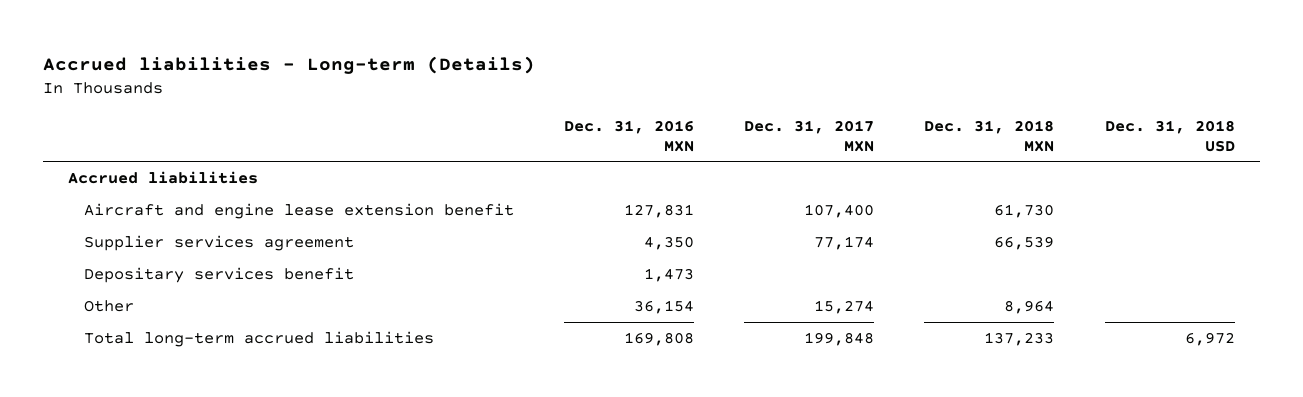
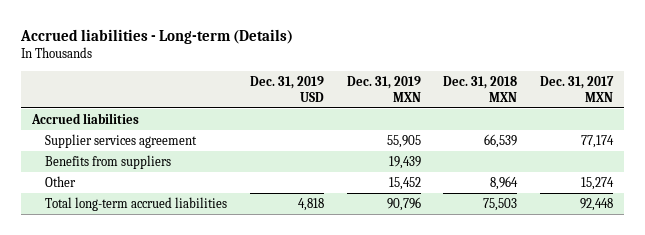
[564,119,695,152] Dec. 31, 2016 MXN -> none
[1104,119,1235,152] Dec. 31, 2018 USD -> none
none -> [249,76,324,102] Dec. 31, 2019 USD
none -> [346,76,421,102] Dec. 31, 2019 MXN
[83,202,514,219] Aircraft and engine lease extension benefit -> none
[83,266,354,283] Depositary services benefit -> none
none -> [45,154,172,169] Benefits from suppliers
[804,331,875,346] 199,848 -> [579,197,613,211] 92,448
[984,331,1055,346] 137,233 -> [483,197,518,211] 75,503

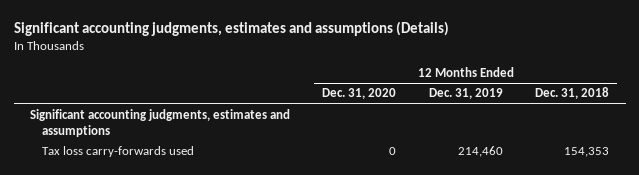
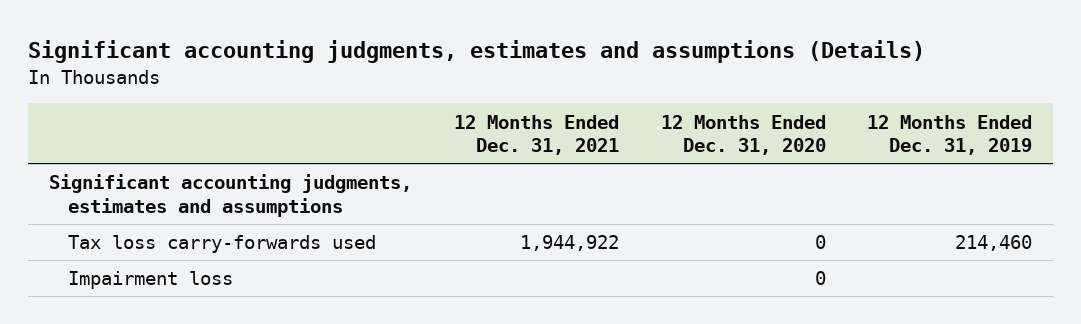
[535,87,610,100] Dec. 31, 2018 -> none
none -> [453,114,619,156] 12 Months Ended Dec. 31, 2021
none -> [67,271,233,290] Impairment loss

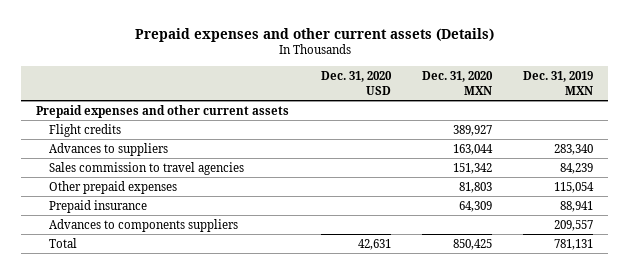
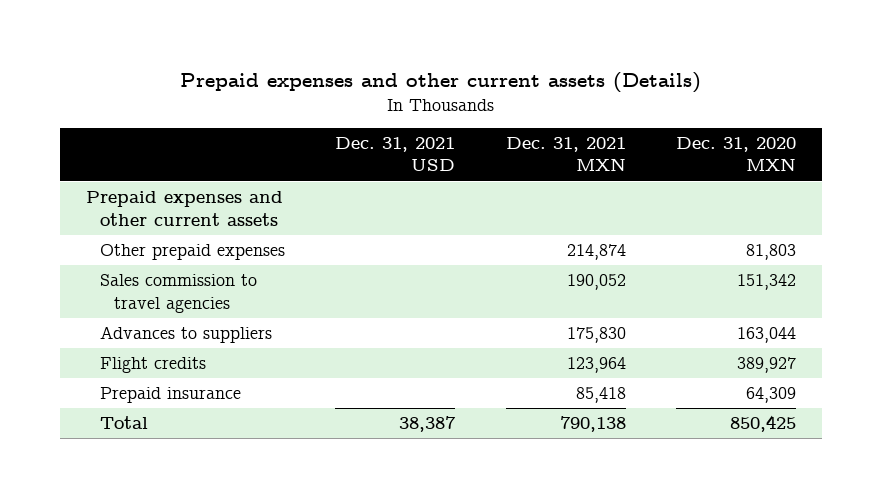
[320,70,392,95] Dec. 31, 2020 USD -> none
[522,70,593,95] Dec. 31, 2019 MXN -> none
none -> [335,137,456,172] Dec. 31, 2021 USD
none -> [505,137,626,172] Dec. 31, 2021 MXN
[49,161,245,175] Sales commission to travel agencies -> [99,274,257,313] Sales commission to travel agencies
[49,142,169,156] Advances to suppliers -> [99,326,272,344] Advances to suppliers
[49,123,122,137] Flight credits -> [99,357,206,374] Flight credits
[49,218,239,232] Advances to components suppliers -> none

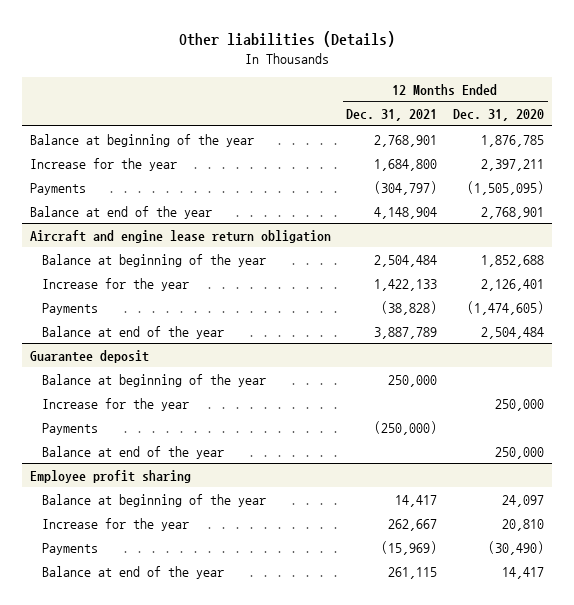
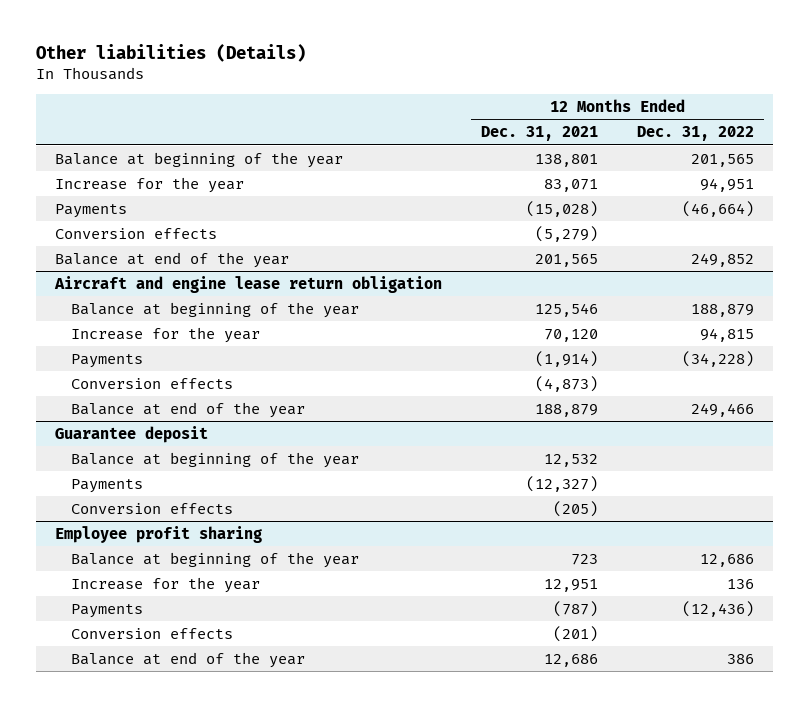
[452,109,544,122] Dec. 31, 2020 -> none
none -> [636,126,754,142] Dec. 31, 2022
[374,134,438,147] 2,768,901 -> [535,153,599,167] 138,801
[374,158,438,171] 1,684,800 -> [544,178,599,192] 83,071
[374,180,438,195] (304,797) -> [526,200,599,217] (15,028)
none -> [55,227,218,239] Conversion effects
[374,206,438,219] 4,148,904 -> [535,253,599,267] 201,565
[374,254,438,267] 2,504,484 -> [535,302,599,317] 125,546
[374,278,438,291] 1,422,133 -> [544,328,599,342] 70,120
[381,300,438,315] (38,828) -> [535,350,599,367] (1,914)
none -> [71,377,234,389] Conversion effects
[374,326,438,339] 3,887,789 -> [535,403,599,417] 188,879
[42,397,190,411] Increase for the year -> none
[42,445,225,459] Balance at end of the year -> none
[388,374,438,387] 250,000 -> [544,453,599,467] 12,532
[374,420,438,435] (250,000) -> [526,475,599,492] (12,327)
none -> [71,502,234,514] Conversion effects
[395,494,438,507] 14,417 -> [571,553,599,565] 723
[388,518,438,531] 262,667 -> [544,578,599,592] 12,951
[381,540,438,555] (15,969) -> [553,600,599,617] (787)
none -> [71,627,234,639] Conversion effects
[388,566,438,579] 261,115 -> [544,653,599,667] 12,686

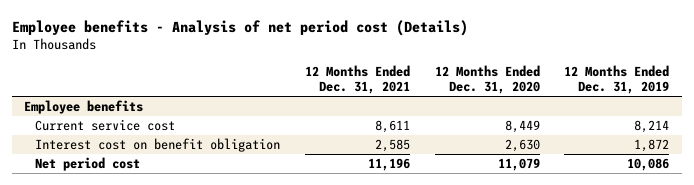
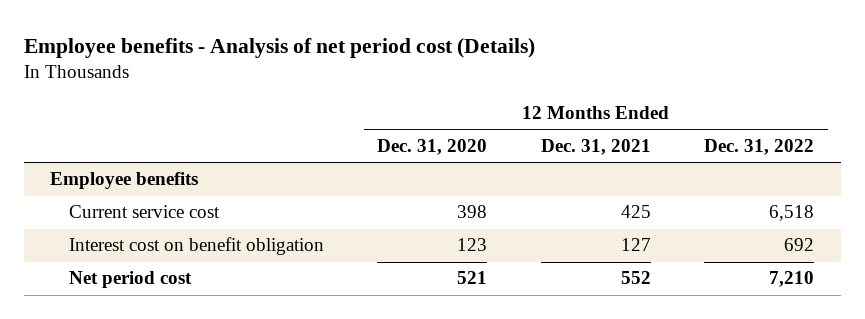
[564,64,670,95] 12 Months Ended Dec. 31, 2019 -> none
none -> [704,139,815,156] Dec. 31, 2022
[374,119,410,133] 8,611 -> [620,205,651,219] 425
[504,119,540,133] 8,449 -> [457,205,488,219] 398
[374,138,410,152] 2,585 -> [620,238,651,252] 127
[504,138,540,152] 2,630 -> [457,238,488,252] 123
[367,157,410,171] 11,196 -> [620,271,651,285] 552
[497,157,540,171] 11,079 -> [457,271,488,285] 521

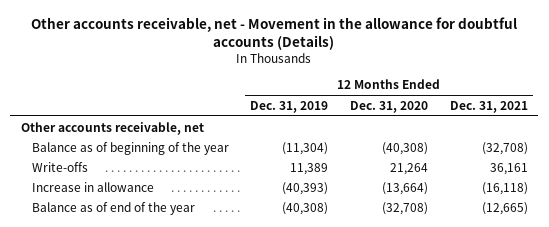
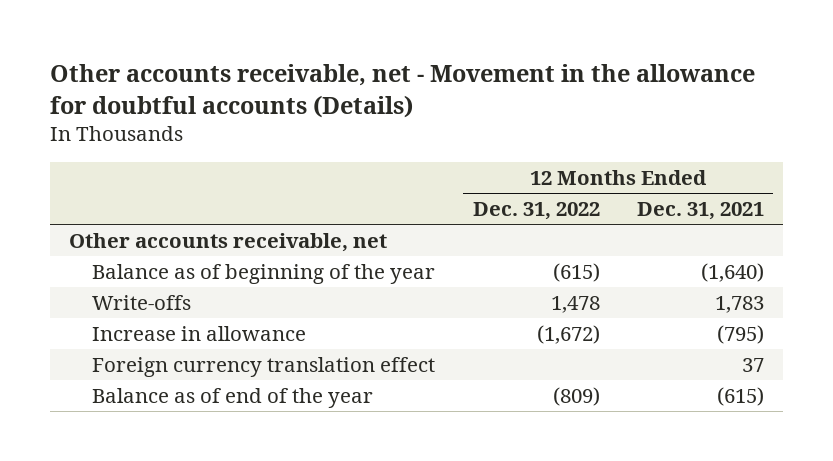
[250,100,329,113] Dec. 31, 2019 -> none
[349,100,428,113] Dec. 31, 2020 -> none
none -> [472,202,600,221] Dec. 31, 2022
[481,141,528,155] (32,708) -> [701,263,765,283] (1,640)
[489,162,528,175] 36,161 -> [715,296,765,314] 1,783
[481,181,528,195] (16,118) -> [717,325,765,345] (795)
none -> [92,357,436,378] Foreign currency translation effect
[481,201,528,215] (12,665) -> [717,387,765,407] (615)

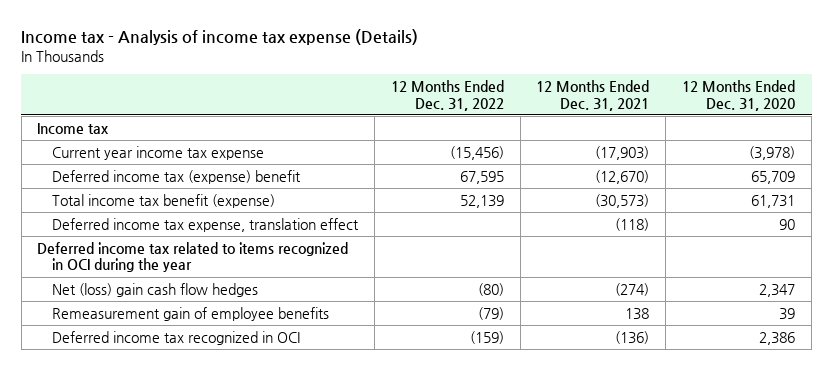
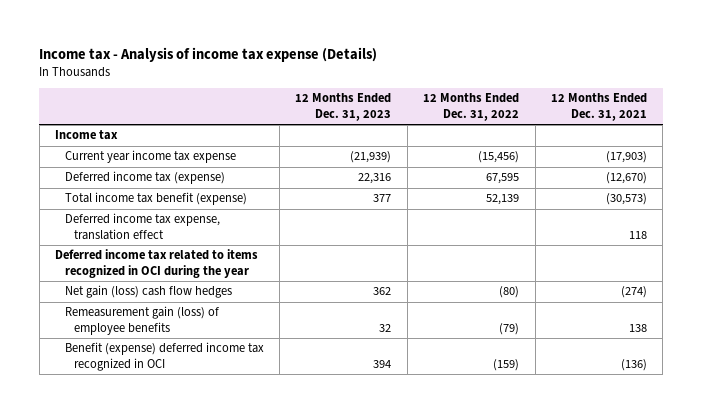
[682,80,796,111] 12 Months Ended Dec. 31, 2020 -> none
none -> [295,93,392,121] 12 Months Ended Dec. 31, 2023
[52,169,302,184] Deferred income tax (expense) benefit -> [64,171,225,185] Deferred income tax (expense)
[615,217,650,231] (118) -> [628,230,647,239] 118
[52,282,259,297] Net (loss) gain cash flow hedges -> [64,285,232,299] Net gain (loss) cash flow hedges
[52,306,330,321] Remeasurement gain of employee benefits -> [64,306,219,335] Remeasurement gain (loss) of employee benefits
[52,330,301,345] Deferred income tax recognized in OCI -> [64,342,264,371] Benefit (expense) deferred income tax recognized in OCI

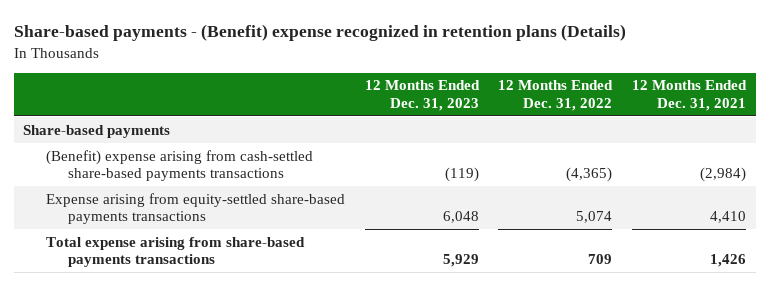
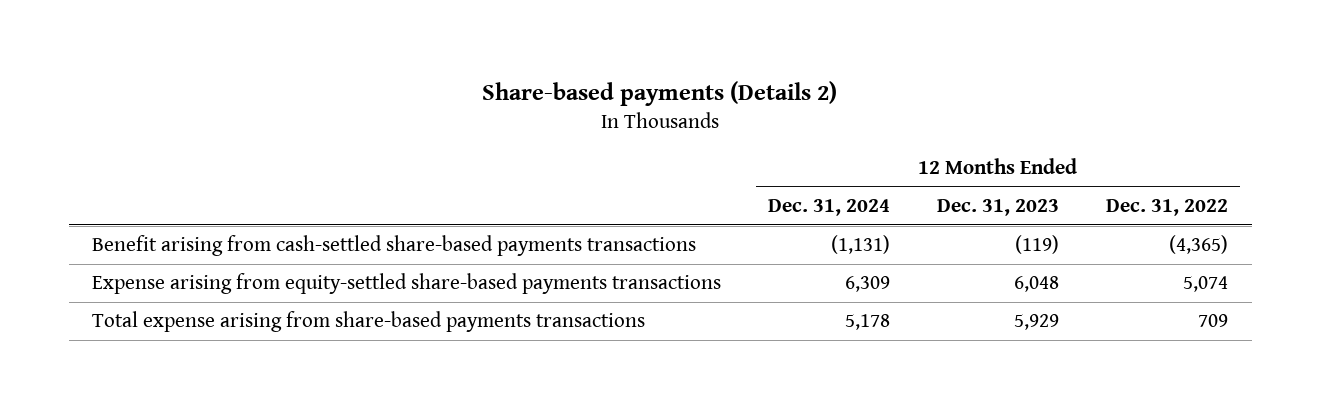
[13,24,626,42] Share-based payments - (Benefit) expense recognized in retention plans (Details) -> [482,81,838,107] Share-based payments (Details 2)
[632,80,748,112] 12 Months Ended Dec. 31, 2021 -> none
none -> [768,199,891,217] Dec. 31, 2024
[23,124,171,138] Share-based payments -> none
[45,149,313,182] (Benefit) expense arising from cash-settled share-based payments transactions -> [92,235,697,257] Benefit arising from cash-settled share-based payments transactions

